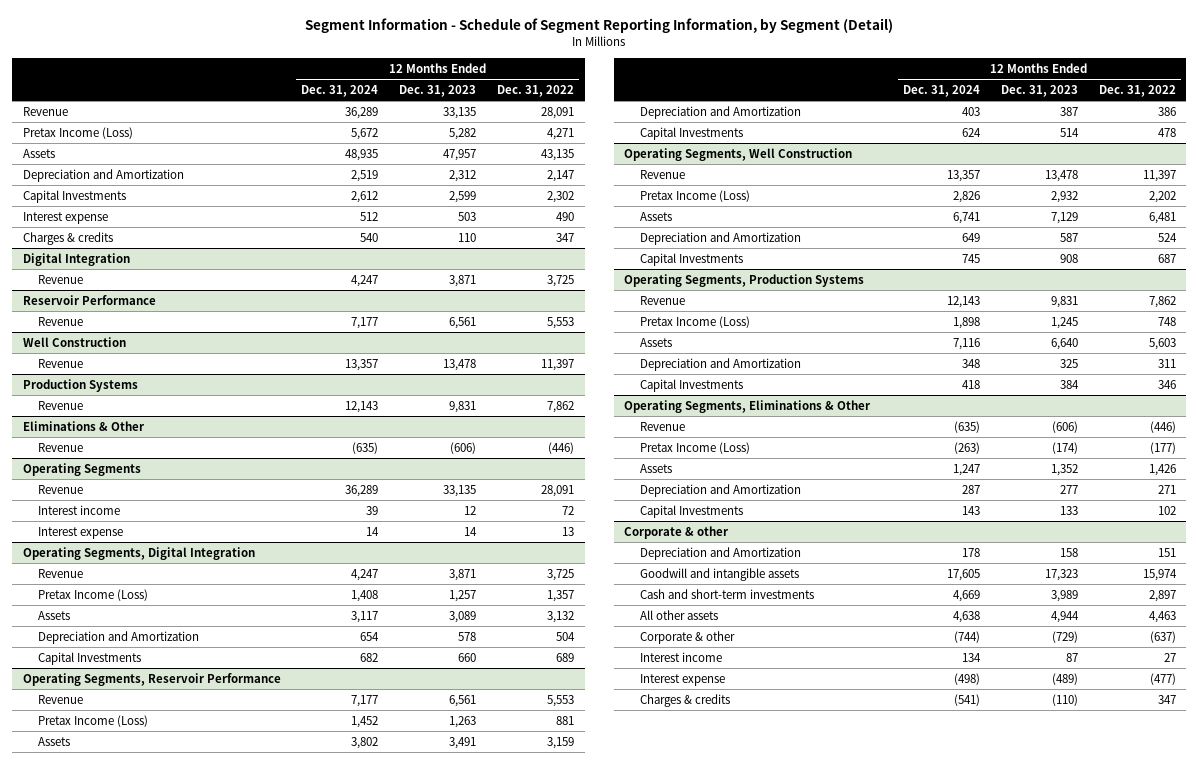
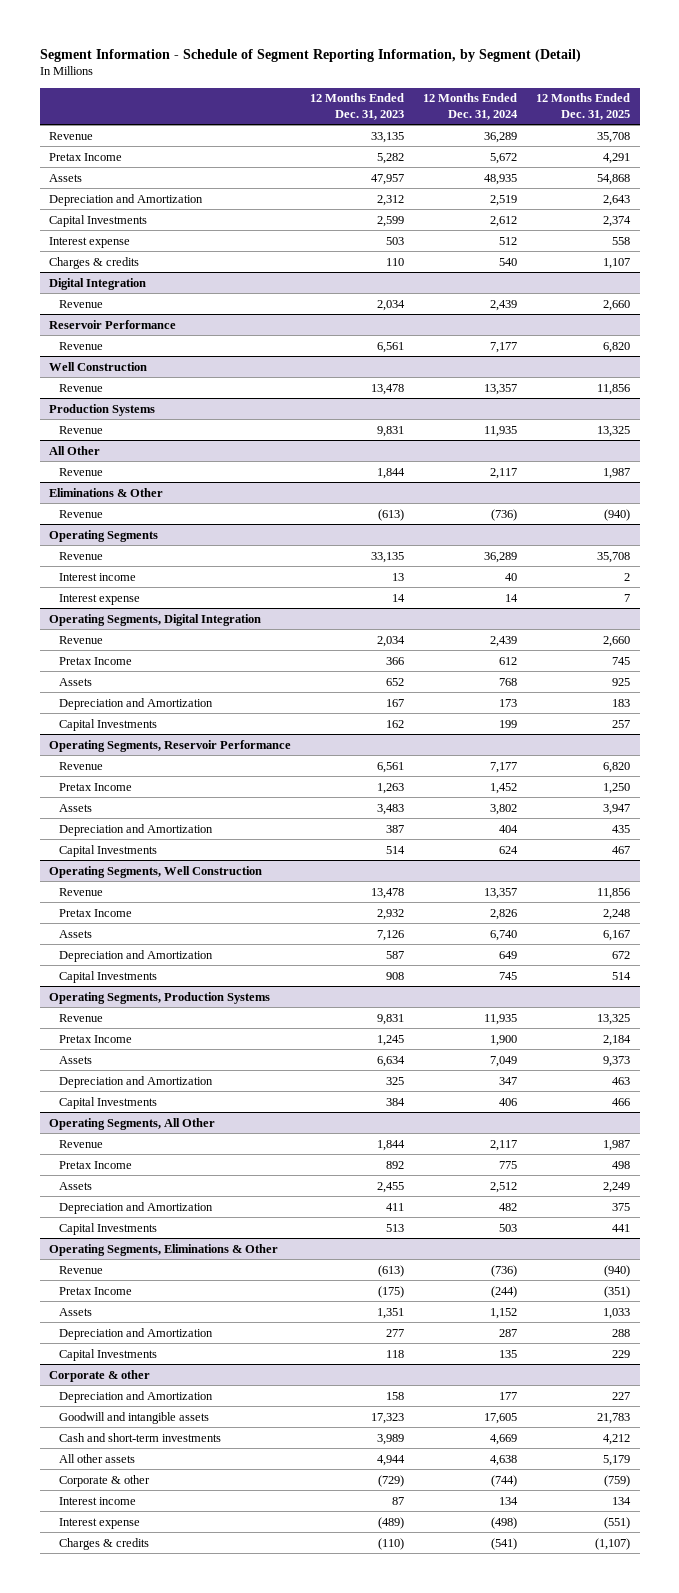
[497,84,575,97] Dec. 31, 2022 -> none
none -> [536,93,631,120] 12 Months Ended Dec. 31, 2025
[22,126,133,139] Pretax Income (Loss) -> [49,152,123,161] Pretax Income
[351,274,379,287] 4,247 -> [490,299,518,311] 2,439
[449,274,477,287] 3,871 -> [377,299,406,311] 2,034
[345,400,379,413] 12,143 -> [484,425,518,437] 11,935
none -> [49,445,101,455] All Other
none -> [58,467,103,476] Revenue
[352,441,379,454] (635) -> [491,508,518,521] (736)
[450,441,477,454] (606) -> [378,508,405,521] (613)
[366,505,379,515] 39 -> [505,572,518,581] 40
[464,505,477,515] 12 -> [392,572,405,581] 13
[351,568,379,581] 4,247 -> [490,635,518,647] 2,439
[449,568,477,581] 3,871 -> [377,635,406,647] 2,034
[38,588,149,601] Pretax Income (Loss) -> [58,656,132,665] Pretax Income
[351,589,379,602] 1,408 -> [499,656,518,665] 612
[449,589,477,602] 1,257 -> [386,656,405,665] 366
[351,610,379,623] 3,117 -> [499,677,518,686] 768
[449,610,477,623] 3,089 -> [386,677,405,686] 652
[360,631,380,641] 654 -> [499,698,518,707] 173
[458,631,477,641] 578 -> [386,698,405,707] 167
[360,652,379,662] 682 -> [499,719,518,728] 199
[458,652,477,662] 660 -> [386,719,405,728] 162
[38,714,149,727] Pretax Income (Loss) -> [58,782,132,791] Pretax Income
[449,736,477,749] 3,491 -> [377,803,405,815] 3,483
[962,106,981,116] 403 -> [499,824,519,833] 404
[639,189,750,202] Pretax Income (Loss) -> [58,908,132,917] Pretax Income
[953,211,981,224] 6,741 -> [490,929,518,941] 6,740
[1050,211,1078,224] 7,129 -> [377,929,405,941] 7,126
[947,295,981,308] 12,143 -> [484,1013,518,1025] 11,935
[639,315,750,328] Pretax Income (Loss) -> [58,1034,132,1043] Pretax Income
[953,316,981,329] 1,898 -> [490,1034,518,1046] 1,900
[953,337,981,350] 7,116 -> [490,1055,518,1067] 7,049
[1050,337,1078,350] 6,640 -> [377,1055,406,1067] 6,634
[962,358,981,368] 348 -> [499,1076,518,1085] 347
[962,379,981,389] 418 -> [499,1097,518,1106] 406
none -> [49,1117,216,1130] Operating Segments, All Other
none -> [58,1139,103,1148] Revenue
none -> [58,1160,132,1169] Pretax Income
none -> [58,1181,92,1190] Assets
none -> [58,1201,213,1214] Depreciation and Amortization
none -> [58,1222,157,1235] Capital Investments
[954,420,981,433] (635) -> [491,1264,518,1277] (736)
[1051,420,1078,433] (606) -> [378,1264,405,1277] (613)
[639,441,750,454] Pretax Income (Loss) -> [58,1286,132,1295] Pretax Income
[954,441,981,454] (263) -> [491,1285,518,1298] (244)
[1051,441,1078,454] (174) -> [378,1285,405,1298] (175)
[953,463,981,476] 1,247 -> [490,1307,518,1319] 1,152
[1050,463,1078,476] 1,352 -> [377,1307,405,1319] 1,351
[962,505,981,515] 143 -> [499,1349,518,1358] 135
[1059,505,1078,515] 133 -> [386,1349,405,1358] 118
[962,547,981,557] 178 -> [499,1391,518,1400] 177

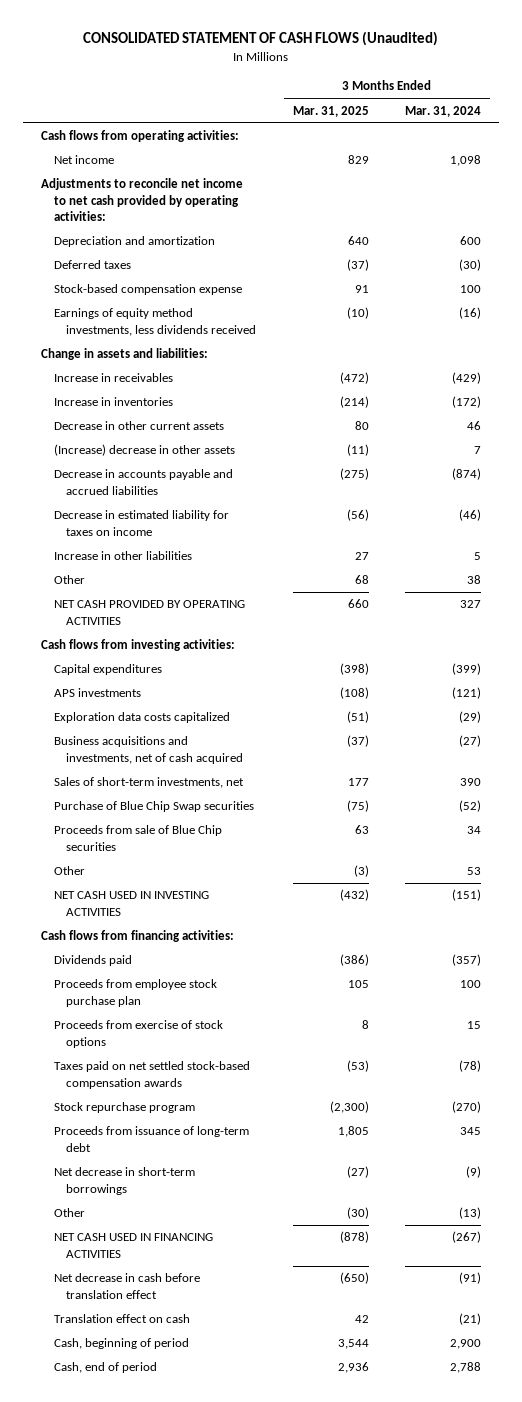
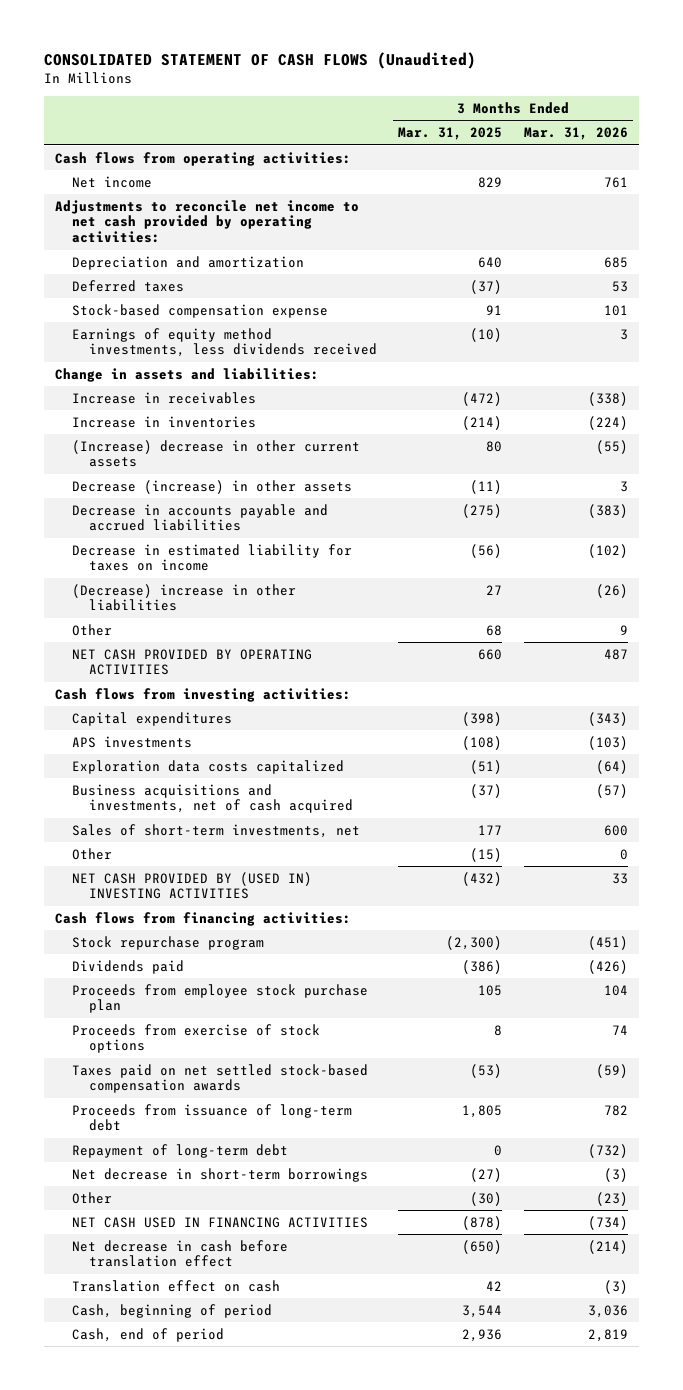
[405,105,482,117] Mar. 31, 2024 -> none
none -> [523,127,628,141] Mar. 31, 2026
[53,421,224,431] Decrease in other current assets -> [71,439,360,468] (Increase) decrease in other current assets
[53,444,235,457] (Increase) decrease in other assets -> [71,479,352,494] Decrease (increase) in other assets
[53,551,192,561] Increase in other liabilities -> [71,583,296,612] (Decrease) increase in other liabilities
[53,801,254,813] Purchase of Blue Chip Swap securities -> none
[53,825,222,851] Proceeds from sale of Blue Chip securities -> none
[353,865,369,878] (3) -> [470,847,503,862] (15)
[53,891,209,916] NET CASH USED IN INVESTING ACTIVITIES -> [71,871,312,900] NET CASH PROVIDED BY (USED IN) INVESTING ACTIVITIES
[53,1102,195,1114] Stock repurchase program -> [71,935,264,950] Stock repurchase program
none -> [71,1143,288,1158] Repayment of long-term debt

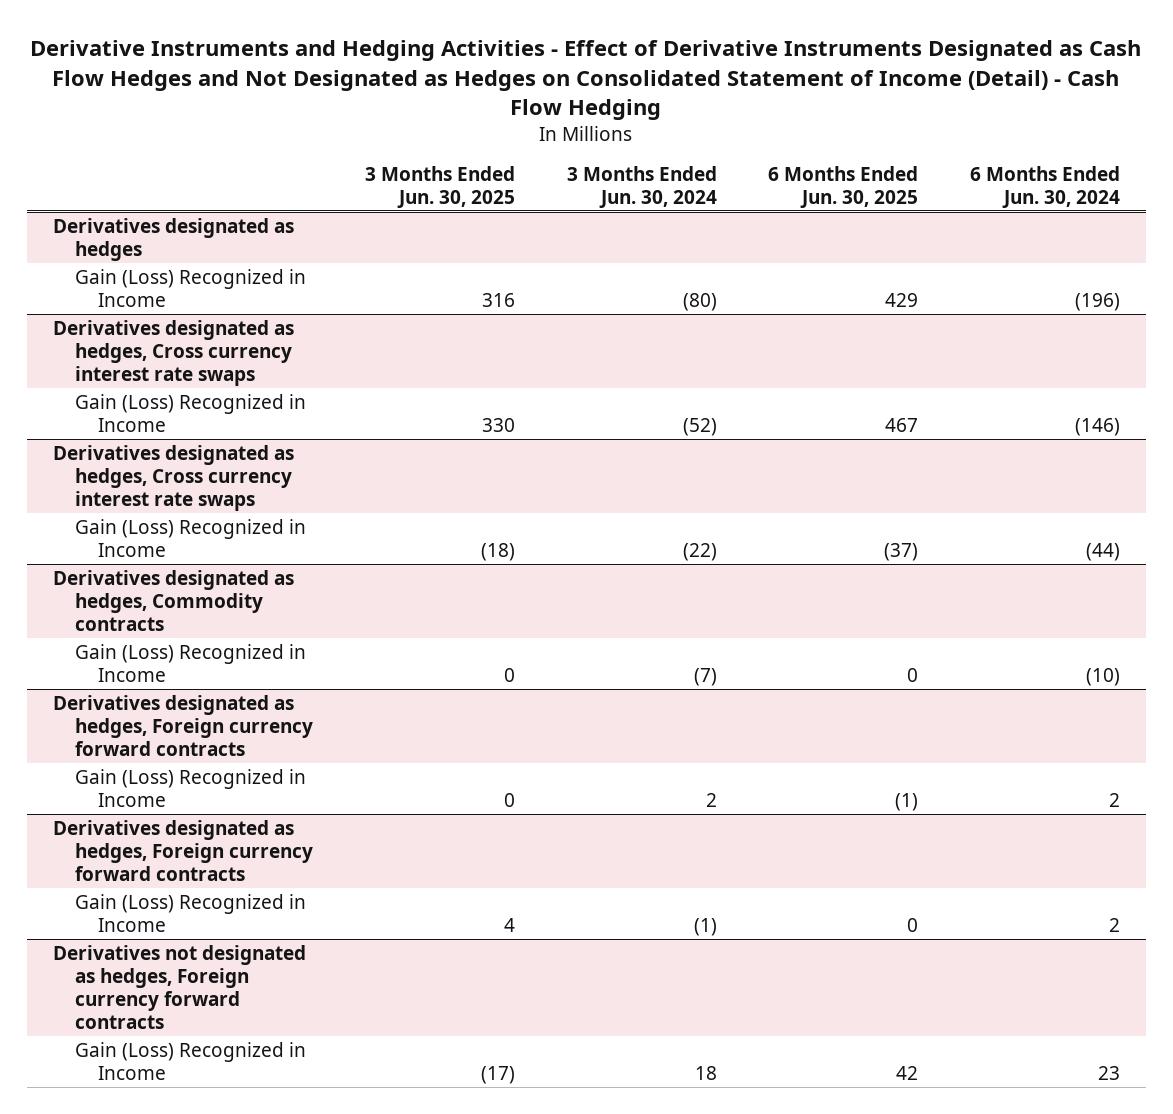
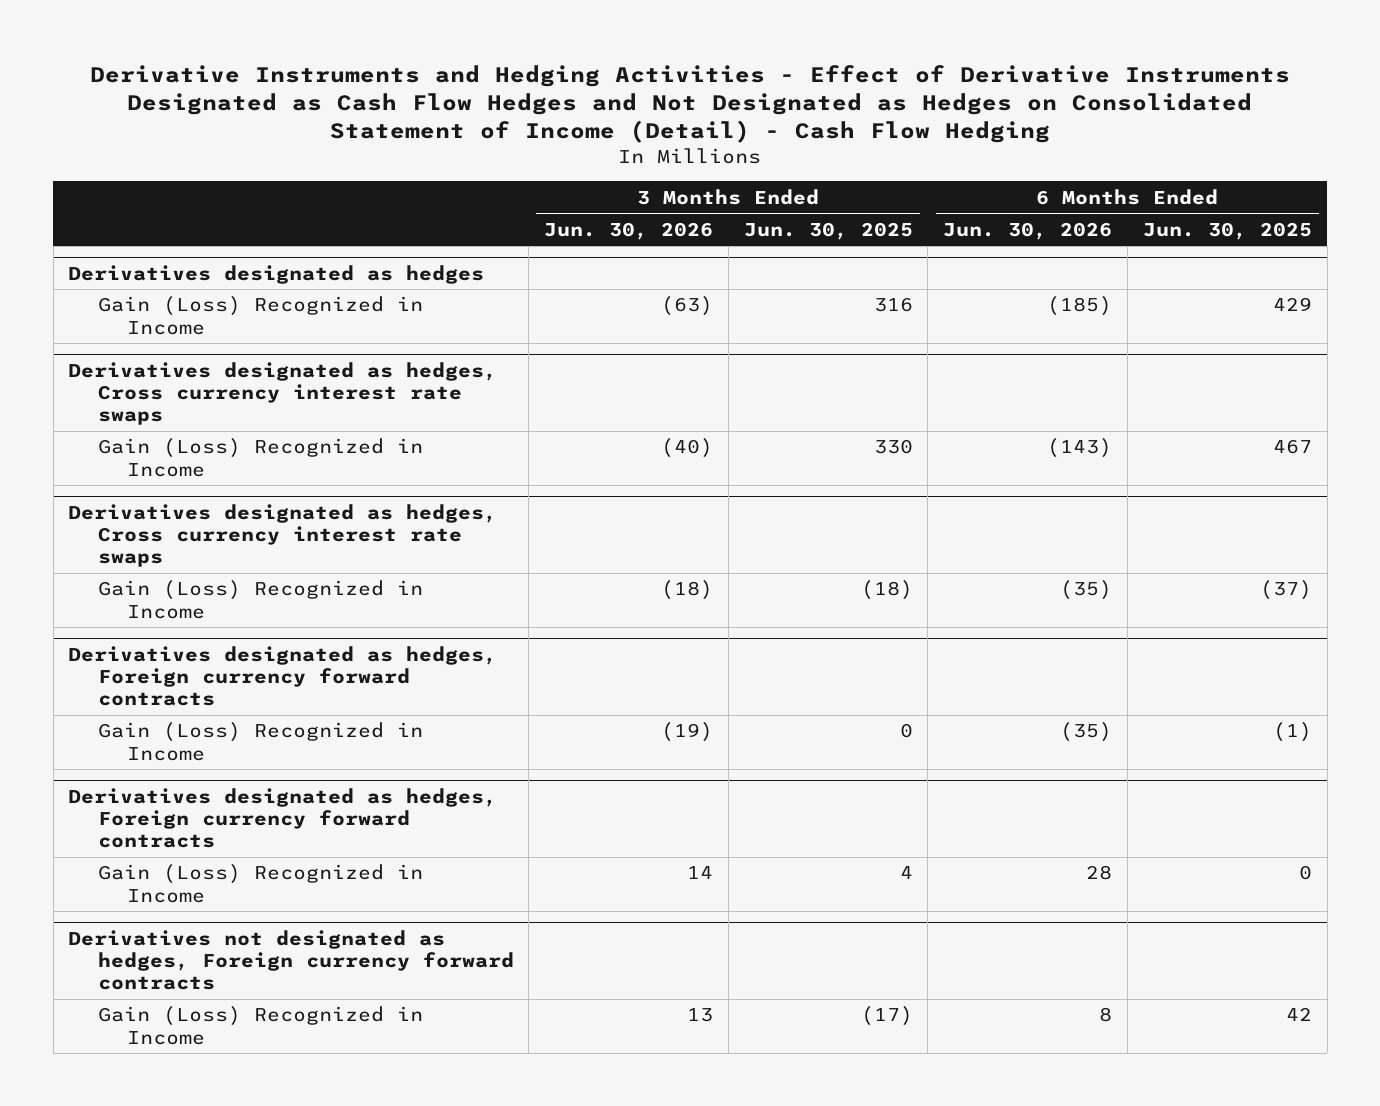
[566,165,717,208] 3 Months Ended Jun. 30, 2024 -> none
[970,165,1121,208] 6 Months Ended Jun. 30, 2024 -> none
none -> [544,221,714,240] Jun. 30, 2026
none -> [943,221,1113,240] Jun. 30, 2026
[52,569,294,631] Derivatives designated as hedges, Commodity contracts -> none
[75,643,307,682] Gain (Loss) Recognized in Income -> none

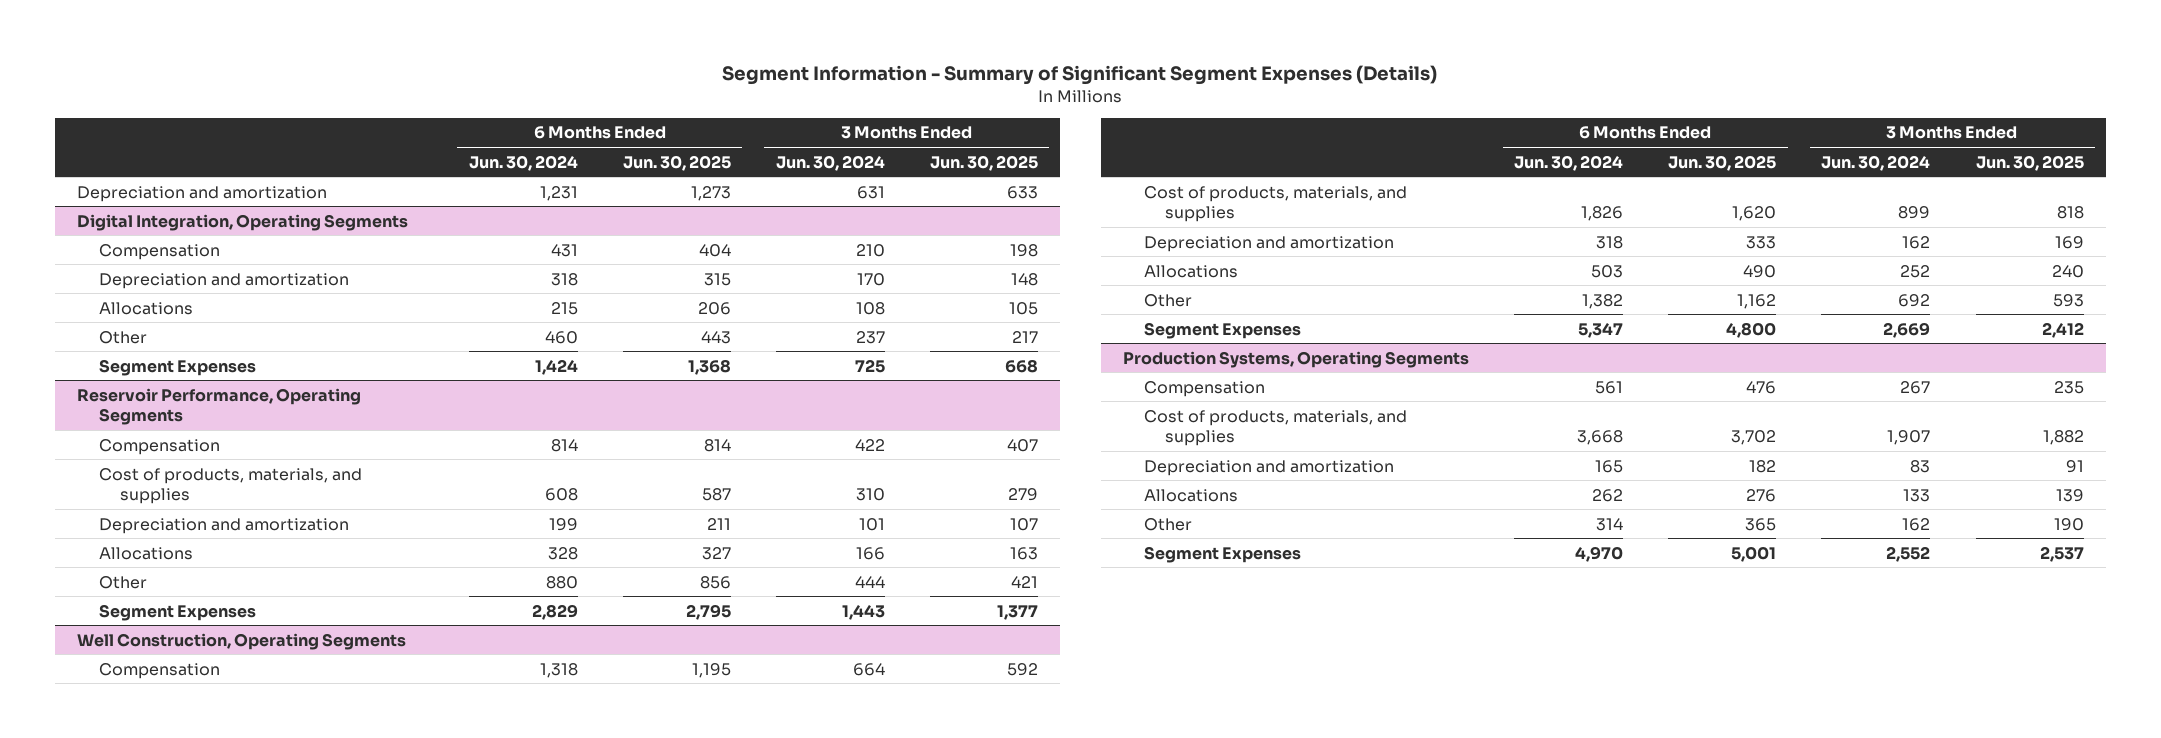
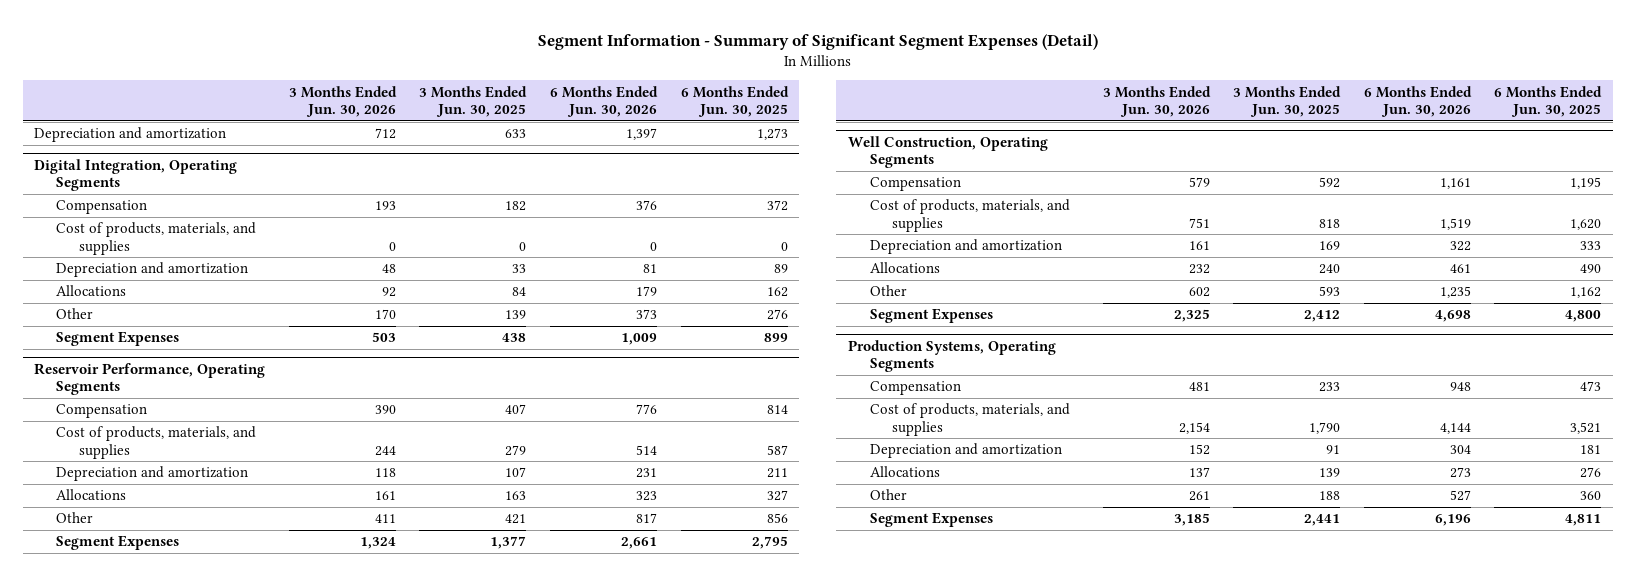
[722,64,1438,85] Segment Information - Summary of Significant Segment Expenses (Details) -> [537,33,1098,50] Segment Information - Summary of Significant Segment Expenses (Detail)
[468,154,578,171] Jun. 30, 2024 -> none
[775,154,885,171] Jun. 30, 2024 -> none
none -> [288,85,397,118] 3 Months Ended Jun. 30, 2026
none -> [549,85,658,118] 6 Months Ended Jun. 30, 2026
[698,243,731,257] 404 -> [766,200,788,212] 372
[1009,243,1038,257] 198 -> [505,201,527,212] 182
none -> [56,222,257,255] Cost of products, materials, and supplies
[703,272,731,286] 315 -> [773,264,788,274] 89
[1010,272,1038,286] 148 -> [512,264,527,274] 33
[697,301,731,315] 206 -> [766,287,788,298] 162
[1008,301,1038,315] 105 -> [512,287,527,297] 84
[700,330,731,344] 443 -> [766,309,788,321] 276
[1011,330,1038,343] 217 -> [505,310,527,320] 139
[687,358,731,375] 1,368 -> [763,333,788,343] 899
[1004,358,1038,373] 668 -> [502,333,527,343] 438
[1746,380,1777,394] 476 -> [1580,381,1602,392] 473
[2053,380,2084,394] 235 -> [1319,382,1341,393] 233
[1731,429,1777,445] 3,702 -> [1570,421,1602,434] 3,521
[2042,429,2084,445] 1,882 -> [1309,421,1341,434] 1,790
[1749,459,1777,473] 182 -> [1580,445,1602,455] 181
[1745,517,1777,531] 365 -> [1580,491,1602,501] 360
[2053,517,2084,531] 190 -> [1319,491,1341,501] 188
[1731,545,1777,562] 5,001 -> [1565,514,1602,527] 4,811
[2039,545,2084,562] 2,537 -> [1304,514,1341,527] 2,441

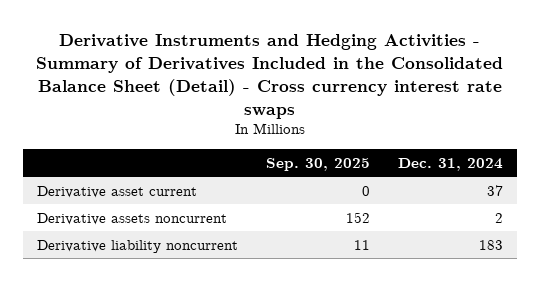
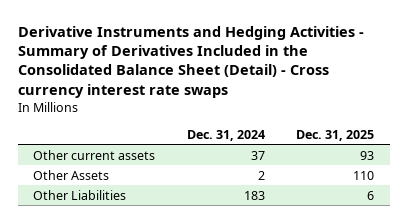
[266,157,371,171] Sep. 30, 2025 -> none
none -> [296,129,375,141] Dec. 31, 2025
[37,185,198,198] Derivative asset current -> [33,149,156,160] Other current assets
[37,212,228,225] Derivative assets noncurrent -> [33,169,110,180] Other Assets
[37,239,239,253] Derivative liability noncurrent -> [33,189,127,200] Other Liabilities

